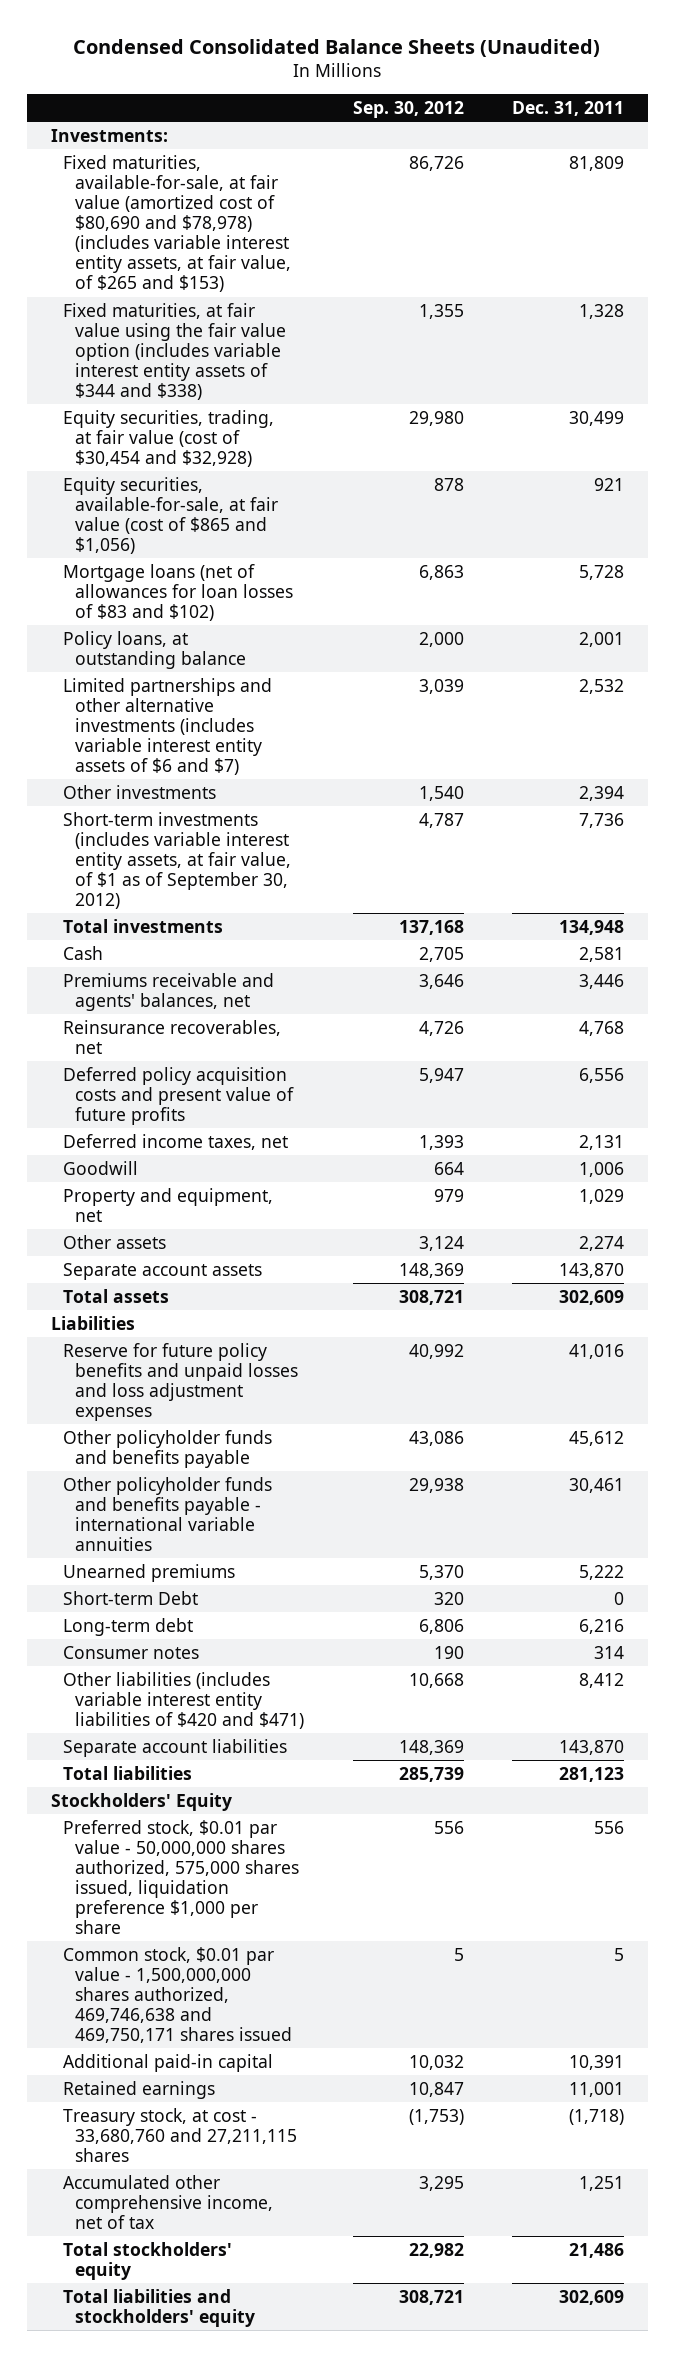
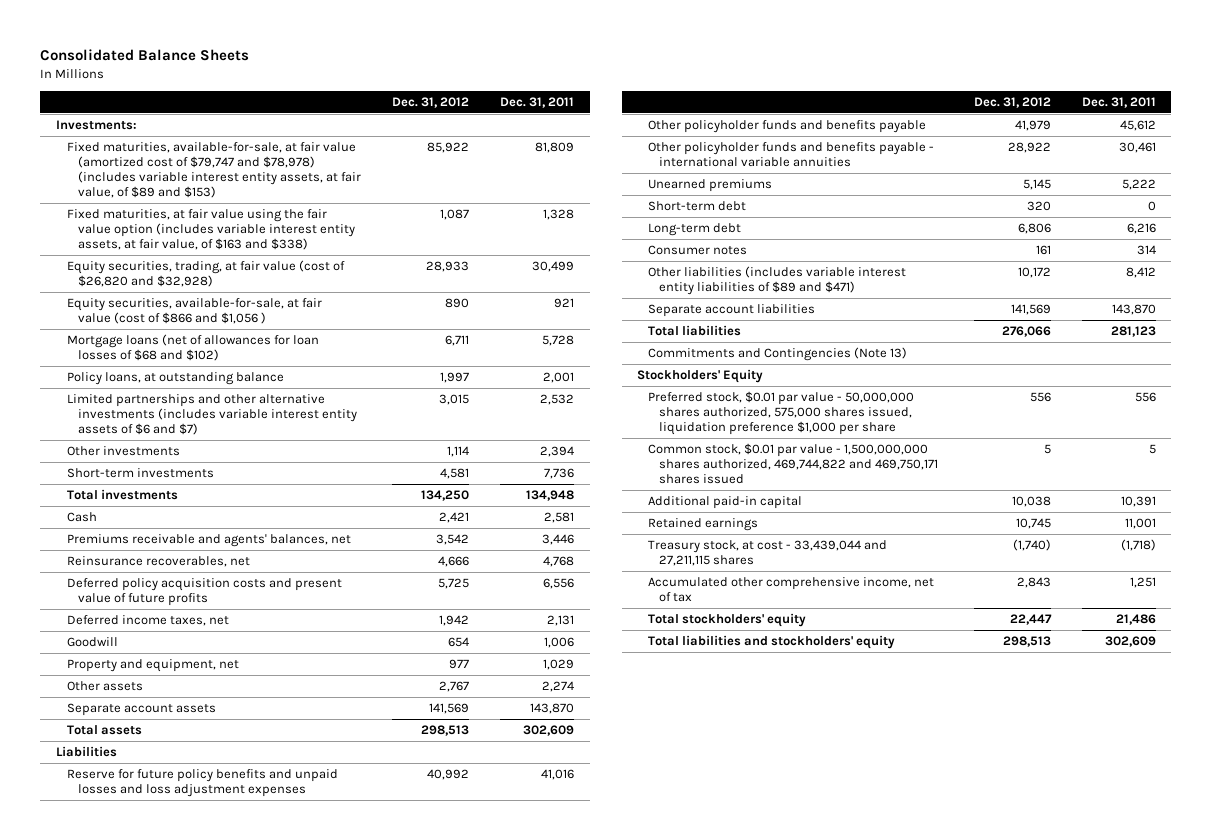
[73,38,601,57] Condensed Consolidated Balance Sheets (Unaudited) -> [40,49,250,62] Consolidated Balance Sheets
[352,100,464,118] Sep. 30, 2012 -> none
none -> [391,96,469,108] Dec. 31, 2012
[63,154,292,293] Fixed maturities, available-for-sale, at fair value (amortized cost of $80,690 and $78,978) (includes variable interest entity assets, at fair value, of $265 and $153) -> [66,142,361,198] Fixed maturities, available-for-sale, at fair value (amortized cost of $79,747 and $78,978) (includes variable interest entity assets, at fair value, of $89 and $153)
[63,302,287,401] Fixed maturities, at fair value using the fair value option (includes variable interest entity assets of $344 and $338) -> [66,209,355,250] Fixed maturities, at fair value using the fair value option (includes variable interest entity assets, at fair value, of $163 and $338)
[63,409,275,467] Equity securities, trading, at fair value (cost of $30,454 and $32,928) -> [66,260,345,287] Equity securities, trading, at fair value (cost of $26,820 and $32,928)
[63,476,279,554] Equity securities, available-for-sale, at fair value (cost of $865 and $1,056) -> [66,298,322,324] Equity securities, available-for-sale, at fair value (cost of $866 and $1,056 )
[63,563,294,621] Mortgage loans (net of allowances for loan losses of $83 and $102) -> [66,334,319,361] Mortgage loans (net of allowances for loan losses of $68 and $102)
[63,811,292,910] Short-term investments (includes variable interest entity assets, at fair value, of $1 as of September 30, 2012) -> [66,468,214,479] Short-term investments
[63,1590,199,1605] Short-term Debt -> [648,201,747,212] Short-term debt
[63,1671,305,1729] Other liabilities (includes variable interest entity liabilities of $420 and $471) -> [648,266,907,295] Other liabilities (includes variable interest entity liabilities of $89 and $471)
none -> [648,347,908,362] Commitments and Contingencies (Note 13)
[63,1946,293,2044] Common stock, $0.01 par value - 1,500,000,000 shares authorized, 469,746,638 and 469,750,171 shares issued -> [648,443,939,484] Common stock, $0.01 par value - 1,500,000,000 shares authorized, 469,744,822 and 469,750,171 shares issued
[63,2107,298,2162] Treasury stock, at cost - 33,680,760 and 27,211,115 shares -> [648,540,888,566] Treasury stock, at cost - 33,439,044 and 27,211,115 shares

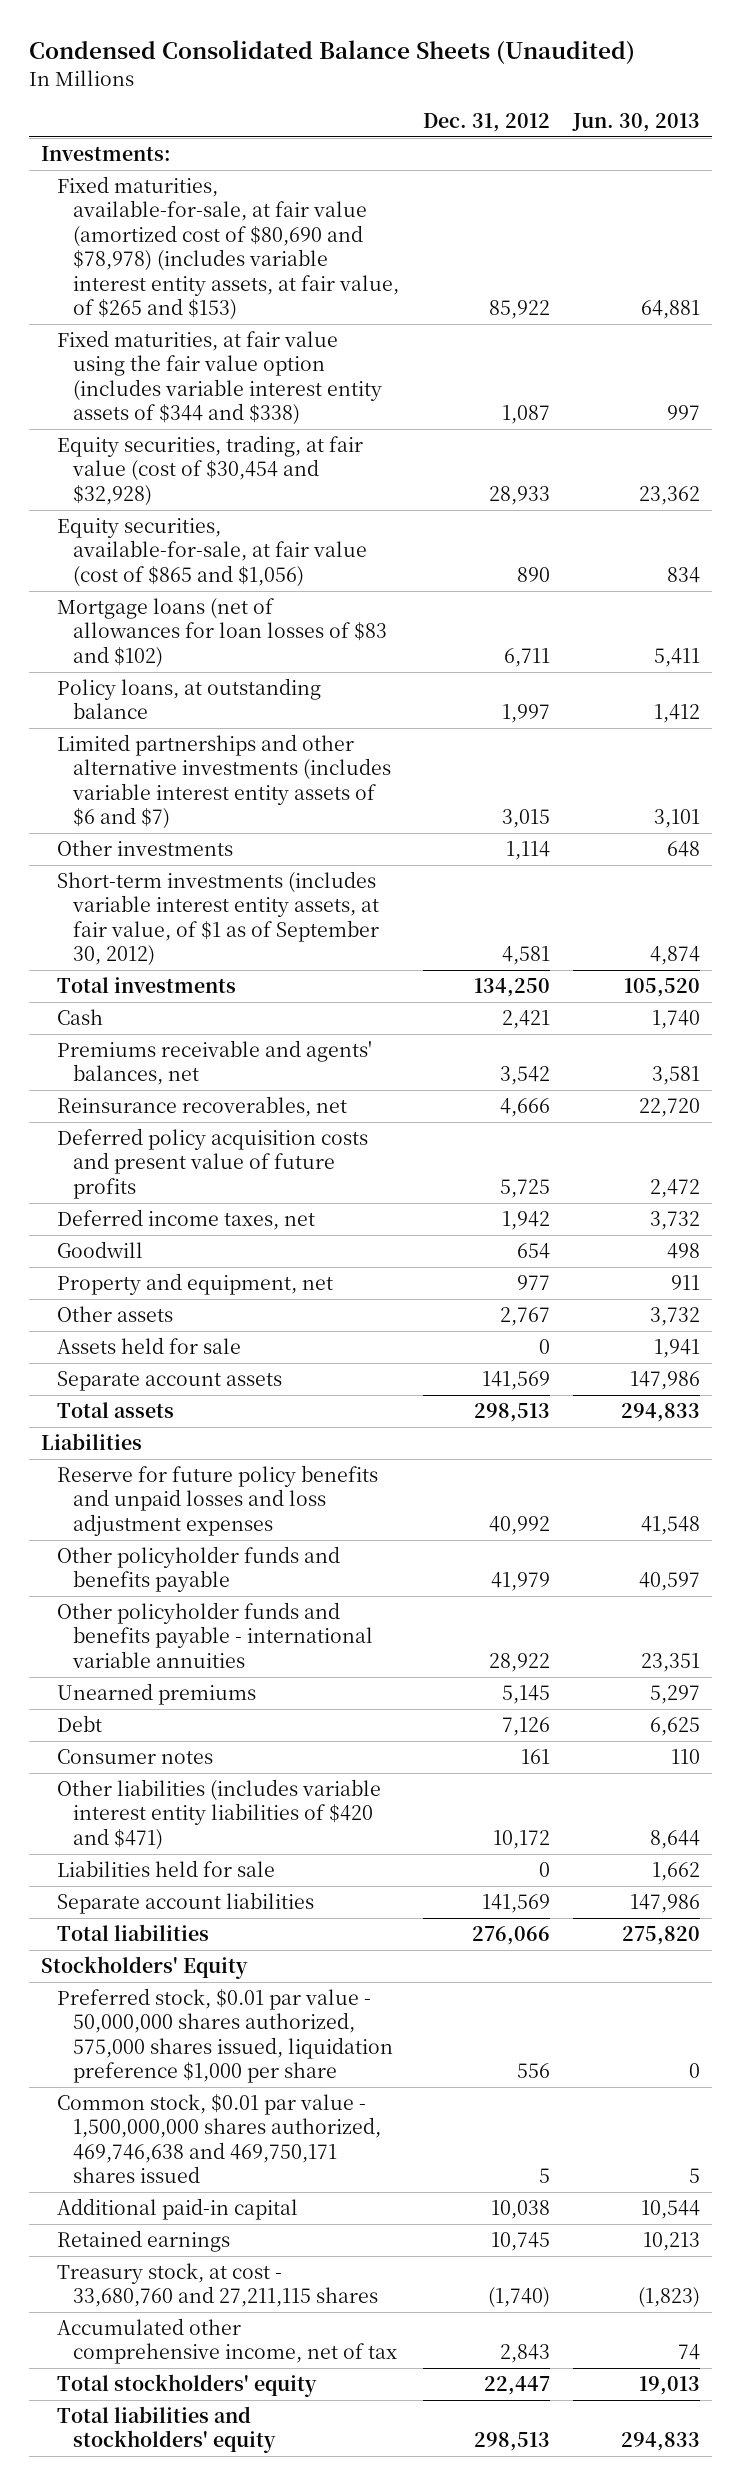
[40,49,250,62] Consolidated Balance Sheets -> [28,40,635,65] Condensed Consolidated Balance Sheets (Unaudited)
[500,96,575,108] Dec. 31, 2011 -> none
none -> [572,113,701,133] Jun. 30, 2013
[66,142,361,198] Fixed maturities, available-for-sale, at fair value (amortized cost of $79,747 and $78,978) (includes variable interest entity assets, at fair value, of $89 and $153) -> [57,175,400,320] Fixed maturities, available-for-sale, at fair value (amortized cost of $80,690 and $78,978) (includes variable interest entity assets, at fair value, of $265 and $153)
[66,209,355,250] Fixed maturities, at fair value using the fair value option (includes variable interest entity assets, at fair value, of $163 and $338) -> [57,329,383,426] Fixed maturities, at fair value using the fair value option (includes variable interest entity assets of $344 and $338)
[66,260,345,287] Equity securities, trading, at fair value (cost of $26,820 and $32,928) -> [57,434,364,506] Equity securities, trading, at fair value (cost of $30,454 and $32,928)
[66,298,322,324] Equity securities, available-for-sale, at fair value (cost of $866 and $1,056 ) -> [57,517,368,587] Equity securities, available-for-sale, at fair value (cost of $865 and $1,056)
[66,334,319,361] Mortgage loans (net of allowances for loan losses of $68 and $102) -> [57,597,388,668] Mortgage loans (net of allowances for loan losses of $83 and $102)
[66,468,214,479] Short-term investments -> [57,870,380,967] Short-term investments (includes variable interest entity assets, at fair value, of $1 as of September 30, 2012)
none -> [57,1336,242,1354] Assets held for sale
[648,201,747,212] Short-term debt -> none
[648,223,742,237] Long-term debt -> none
none -> [57,1714,103,1732] Debt
[648,266,907,295] Other liabilities (includes variable interest entity liabilities of $89 and $471) -> [57,1778,382,1850] Other liabilities (includes variable interest entity liabilities of $420 and $471)
none -> [57,1859,276,1877] Liabilities held for sale
[648,347,908,362] Commitments and Contingencies (Note 13) -> none
[648,443,939,484] Common stock, $0.01 par value - 1,500,000,000 shares authorized, 469,744,822 and 469,750,171 shares issued -> [57,2093,382,2184] Common stock, $0.01 par value - 1,500,000,000 shares authorized, 469,746,638 and 469,750,171 shares issued
[648,540,888,566] Treasury stock, at cost - 33,439,044 and 27,211,115 shares -> [57,2262,379,2308] Treasury stock, at cost - 33,680,760 and 27,211,115 shares

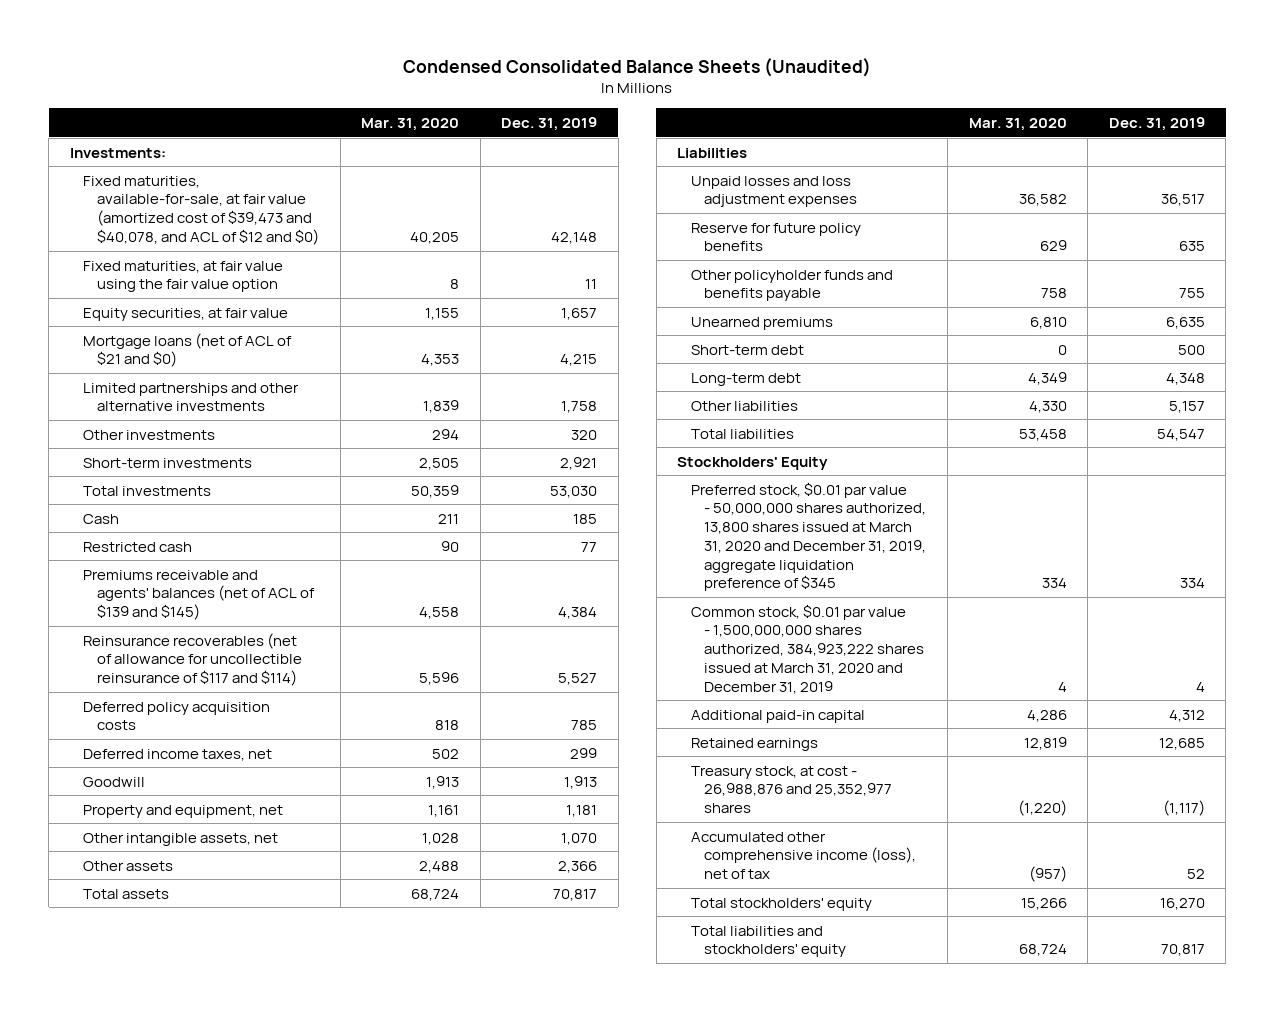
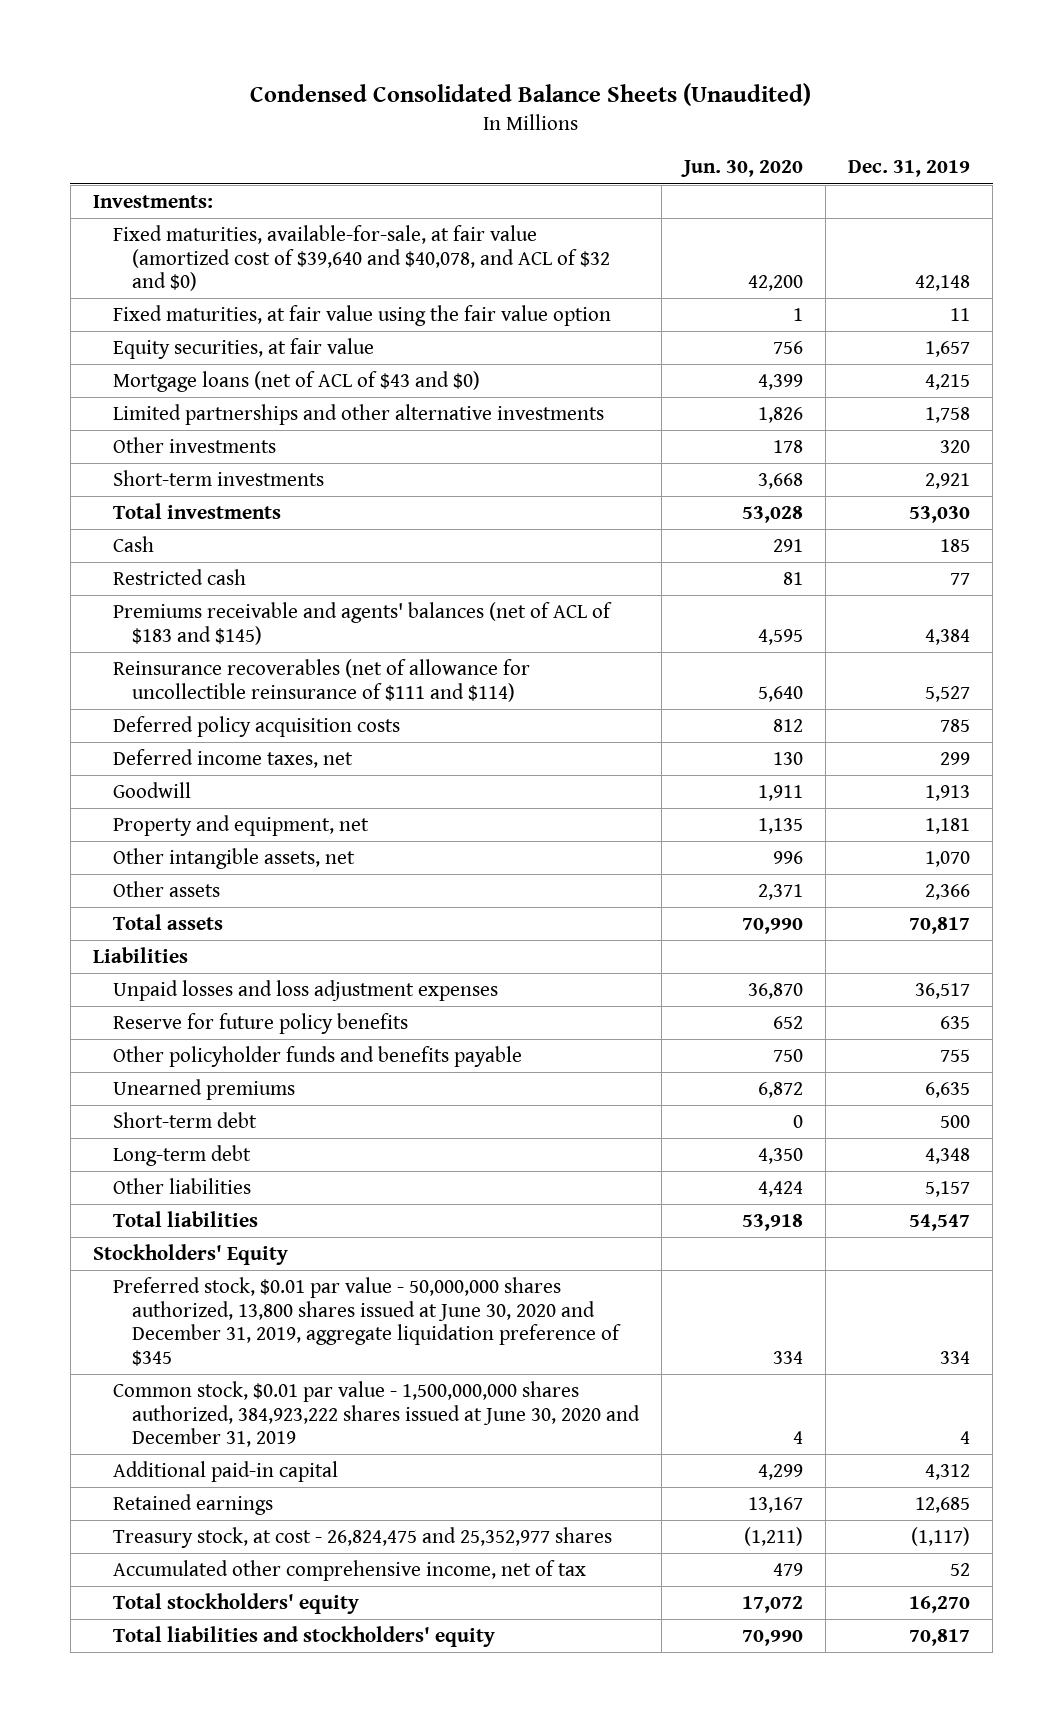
[361,117,460,131] Mar. 31, 2020 -> none
none -> [681,160,804,178] Jun. 30, 2020
[83,175,319,245] Fixed maturities, available-for-sale, at fair value (amortized cost of $39,473 and $40,078, and ACL of $12 and $0) -> [112,224,611,292] Fixed maturities, available-for-sale, at fair value (amortized cost of $39,640 and $40,078, and ACL of $32 and $0)
[83,332,293,368] Mortgage loans (net of ACL of $21 and $0) -> [112,370,480,392] Mortgage loans (net of ACL of $43 and $0)
[83,569,315,621] Premiums receivable and agents' balances (net of ACL of $139 and $145) -> [112,601,612,645] Premiums receivable and agents' balances (net of ACL of $183 and $145)
[83,632,302,687] Reinsurance recoverables (net of allowance for uncollectible reinsurance of $117 and $114) -> [112,658,530,702] Reinsurance recoverables (net of allowance for uncollectible reinsurance of $111 and $114)
[690,481,927,592] Preferred stock, $0.01 par value - 50,000,000 shares authorized, 13,800 shares issued at March 31, 2020 and December 31, 2019, aggregate liquidation preference of $345 -> [112,1276,622,1366] Preferred stock, $0.01 par value - 50,000,000 shares authorized, 13,800 shares issued at June 30, 2020 and December 31, 2019, aggregate liquidation preference of $345
[690,603,925,694] Common stock, $0.01 par value - 1,500,000,000 shares authorized, 384,923,222 shares issued at March 31, 2020 and December 31, 2019 -> [112,1380,641,1448] Common stock, $0.01 par value - 1,500,000,000 shares authorized, 384,923,222 shares issued at June 30, 2020 and December 31, 2019
[690,765,893,814] Treasury stock, at cost - 26,988,876 and 25,352,977 shares -> [112,1526,612,1548] Treasury stock, at cost - 26,824,475 and 25,352,977 shares
[690,831,917,880] Accumulated other comprehensive income (loss), net of tax -> [112,1559,586,1581] Accumulated other comprehensive income, net of tax

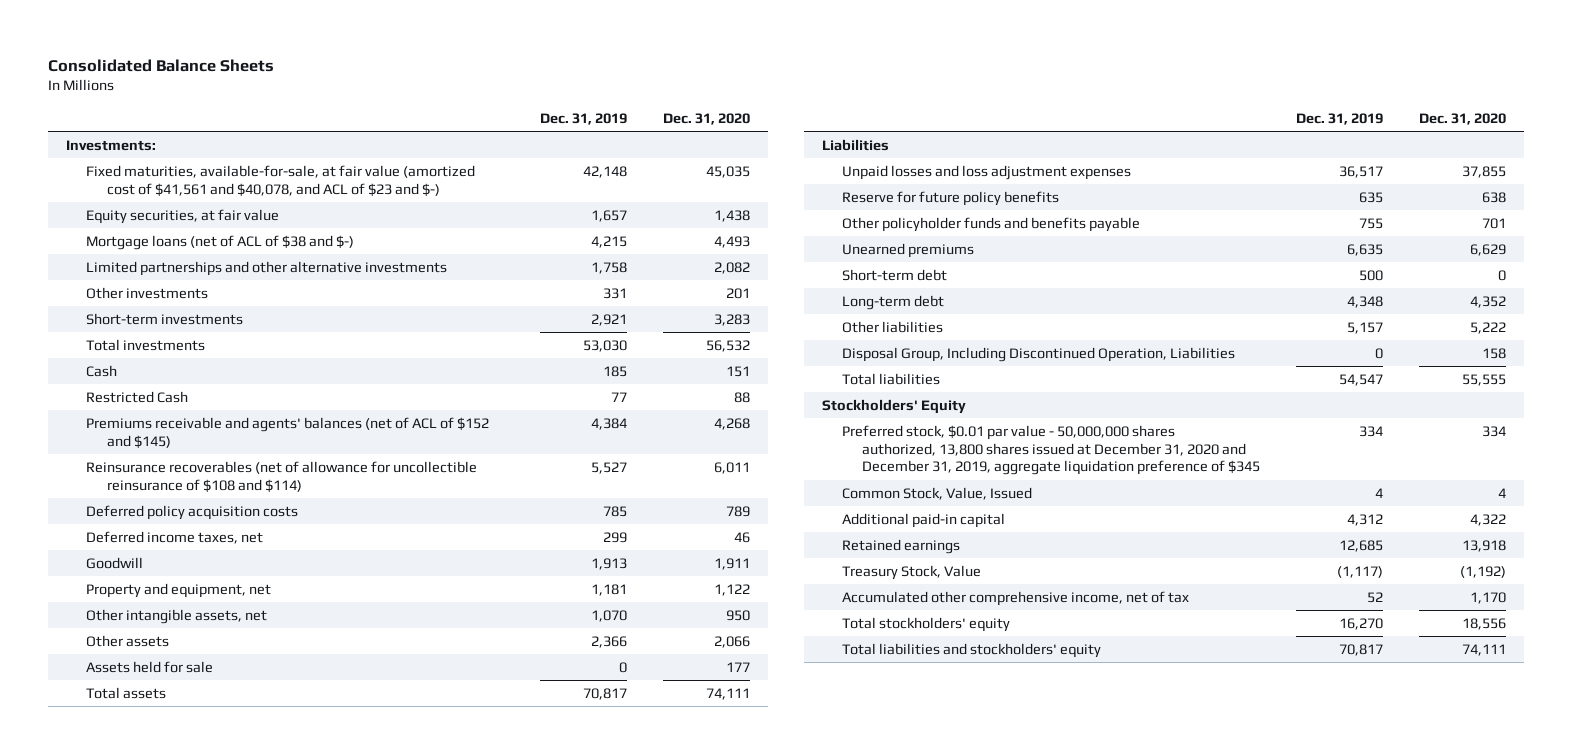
[250,83,812,107] Condensed Consolidated Balance Sheets (Unaudited) -> [48,58,275,72] Consolidated Balance Sheets
[681,160,804,178] Jun. 30, 2020 -> none
none -> [663,112,751,125] Dec. 31, 2020
[112,304,611,326] Fixed maturities, at fair value using the fair value option -> none
[112,224,611,292] Fixed maturities, available-for-sale, at fair value (amortized cost of $39,640 and $40,078, and ACL of $32 and $0) -> [86,164,476,197] Fixed maturities, available-for-sale, at fair value (amortized cost of $41,561 and $40,078, and ACL of $23 and $-)
[112,370,480,392] Mortgage loans (net of ACL of $43 and $0) -> [86,234,355,250] Mortgage loans (net of ACL of $38 and $-)
[940,439,971,453] 320 -> [603,287,628,299] 331
[112,568,246,585] Restricted cash -> [86,390,189,403] Restricted Cash
[112,601,612,645] Premiums receivable and agents' balances (net of ACL of $183 and $145) -> [86,416,490,449] Premiums receivable and agents' balances (net of ACL of $152 and $145)
[112,658,530,702] Reinsurance recoverables (net of allowance for uncollectible reinsurance of $111 and $114) -> [86,460,478,493] Reinsurance recoverables (net of allowance for uncollectible reinsurance of $108 and $114)
none -> [86,660,214,673] Assets held for sale
none -> [842,346,1236,362] Disposal Group, Including Discontinued Operation, Liabilities
[112,1276,622,1366] Preferred stock, $0.01 par value - 50,000,000 shares authorized, 13,800 shares issued at June 30, 2020 and December 31, 2019, aggregate liquidation preference of $345 -> [842,424,1261,476] Preferred stock, $0.01 par value - 50,000,000 shares authorized, 13,800 shares issued at December 31, 2020 and December 31, 2019, aggregate liquidation preference of $345
[112,1380,641,1448] Common stock, $0.01 par value - 1,500,000,000 shares authorized, 384,923,222 shares issued at June 30, 2020 and December 31, 2019 -> [842,486,1033,500] Common Stock, Value, Issued
[112,1526,612,1548] Treasury stock, at cost - 26,824,475 and 25,352,977 shares -> [842,564,982,580] Treasury Stock, Value

